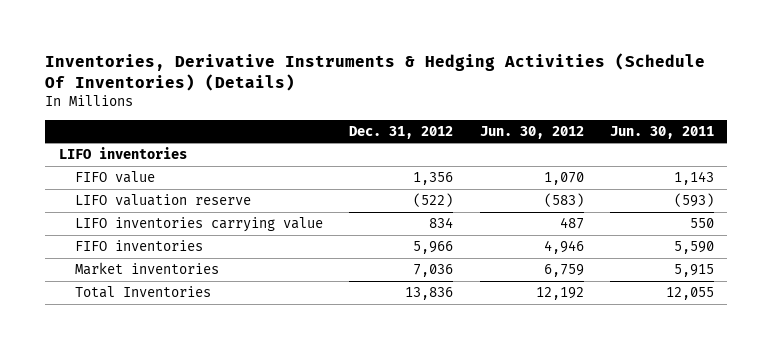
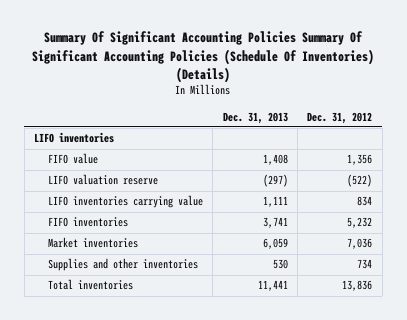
[45,52,706,91] Inventories, Derivative Instruments & Hedging Activities (Schedule Of Inventories) (Details) -> [32,31,375,83] Summary Of Significant Accounting Policies Summary Of Significant Accounting Policies (Schedule Of Inventories) (Details)
[479,125,584,139] Jun. 30, 2012 -> none
[610,125,715,139] Jun. 30, 2011 -> none
none -> [222,111,288,124] Dec. 31, 2013
[413,241,454,255] 5,966 -> [347,217,373,229] 5,232
none -> [47,258,198,272] Supplies and other inventories
[74,286,211,299] Total Inventories -> [47,279,133,291] Total inventories

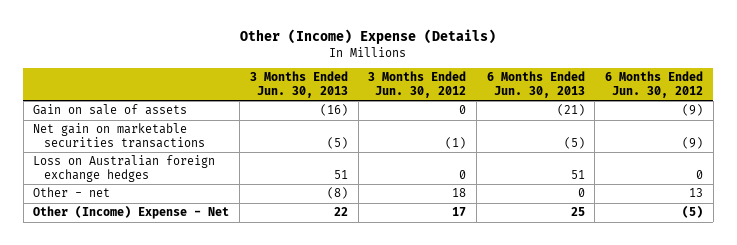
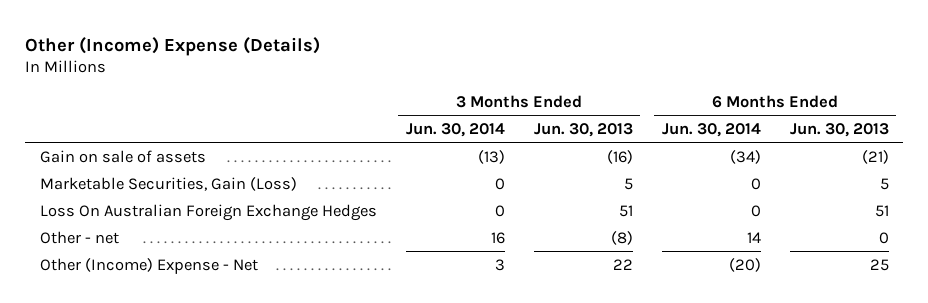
[368,71,467,99] 3 Months Ended Jun. 30, 2012 -> none
[605,71,704,99] 6 Months Ended Jun. 30, 2012 -> none
none -> [405,123,505,138] Jun. 30, 2014
none -> [661,123,761,138] Jun. 30, 2014
[33,123,205,149] Net gain on marketable securities transactions -> [39,176,297,191] Marketable Securities, Gain (Loss)
[326,137,348,150] (5) -> [623,177,633,190] 5
[563,137,585,150] (5) -> [879,177,889,190] 5
[33,155,216,183] Loss on Australian foreign exchange hedges -> [39,203,377,221] Loss On Australian Foreign Exchange Hedges

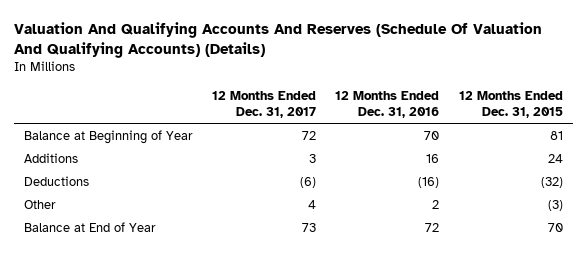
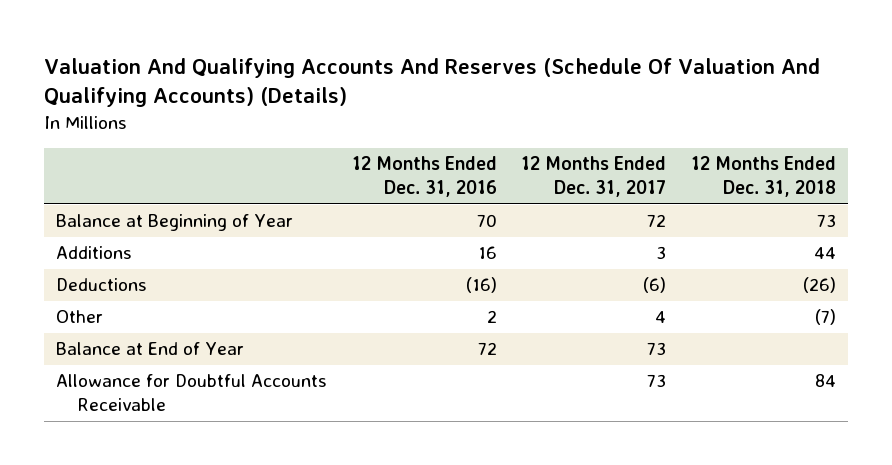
[459,90,564,119] 12 Months Ended Dec. 31, 2015 -> none
none -> [690,156,836,198] 12 Months Ended Dec. 31, 2018
none -> [56,374,328,412] Allowance for Doubtful Accounts Receivable

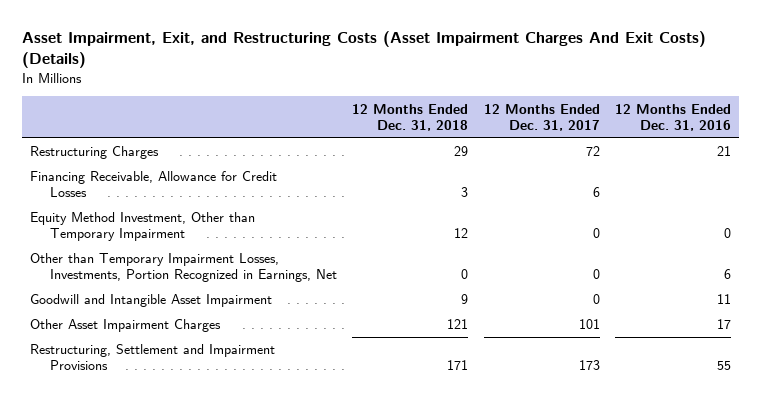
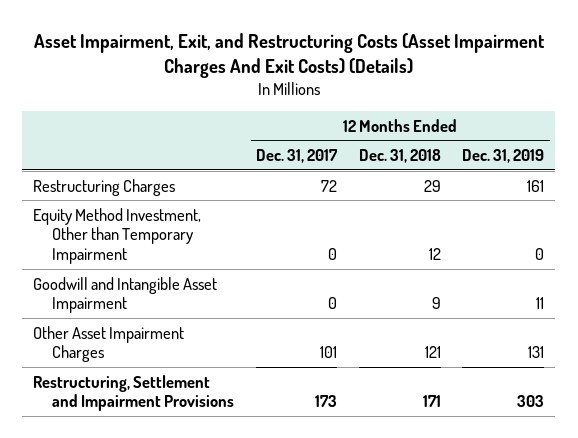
[615,103,732,131] 12 Months Ended Dec. 31, 2016 -> none
none -> [462,148,545,163] Dec. 31, 2019
[30,171,278,198] Financing Receivable, Allowance for Credit Losses -> none
[30,253,337,283] Other than Temporary Impairment Losses, Investments, Portion Recognized in Earnings, Net -> none

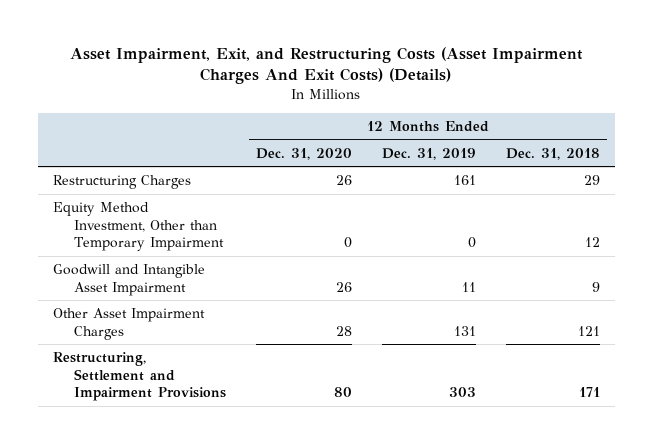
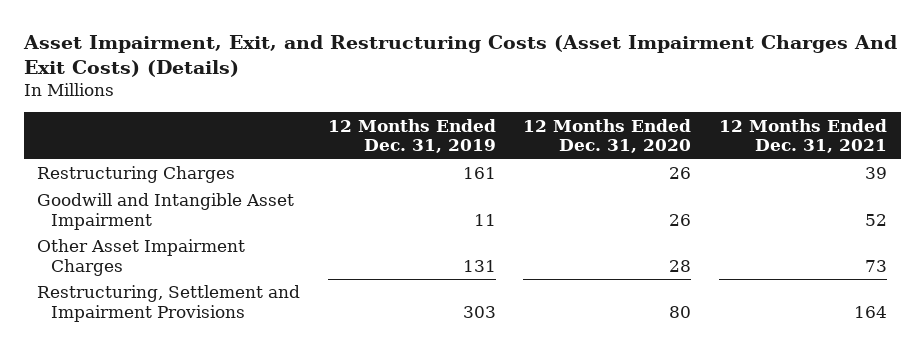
[505,147,600,160] Dec. 31, 2018 -> none
none -> [718,118,887,154] 12 Months Ended Dec. 31, 2021
[52,202,225,252] Equity Method Investment, Other than Temporary Impairment -> none

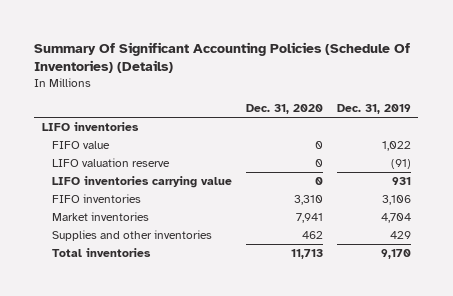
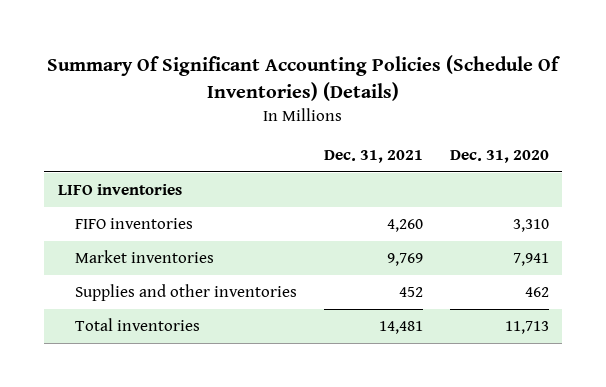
[337,104,412,115] Dec. 31, 2019 -> none
none -> [323,150,423,164] Dec. 31, 2021
[51,141,110,150] FIFO value -> none
[51,158,170,168] LIFO valuation reserve -> none
[51,176,232,189] LIFO inventories carrying value -> none

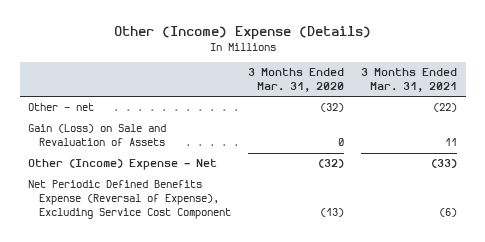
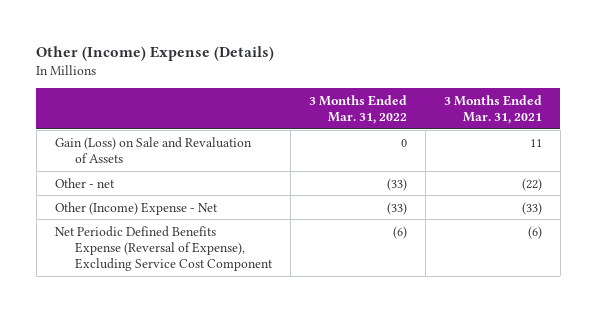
[247,68,344,92] 3 Months Ended Mar. 31, 2020 -> none
none -> [308,94,407,125] 3 Months Ended Mar. 31, 2022
[28,103,95,112] Other - net -> [54,177,115,188] Other - net

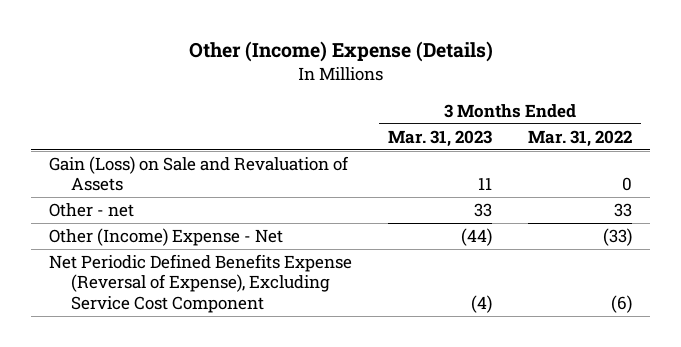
[443,94,542,125] 3 Months Ended Mar. 31, 2021 -> none
none -> [388,129,493,147] Mar. 31, 2023
[386,177,407,191] (33) -> [613,203,632,218] 33

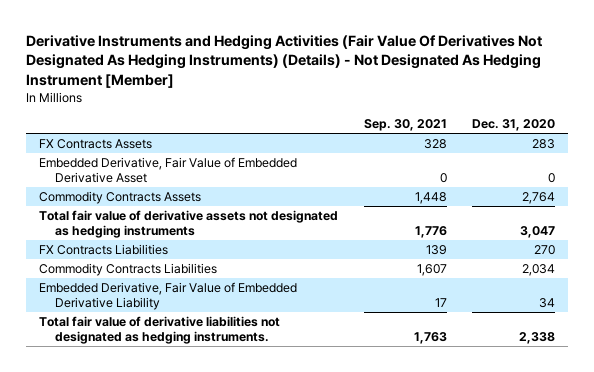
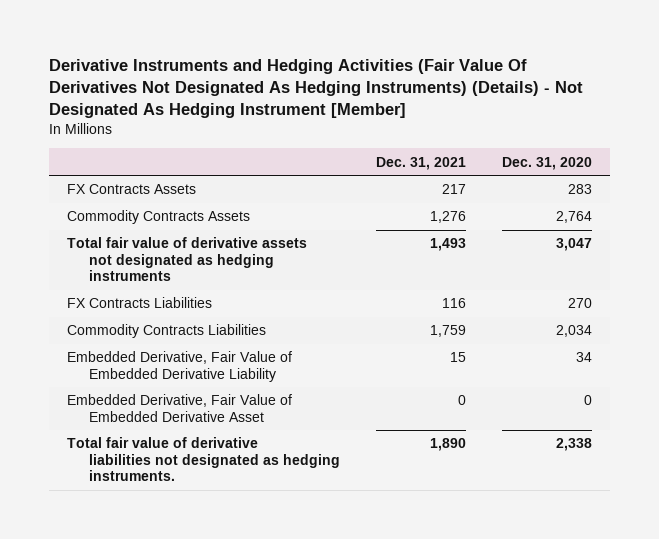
[363,119,447,132] Sep. 30, 2021 -> none
none -> [375,156,466,170] Dec. 31, 2021
[39,157,298,183] Embedded Derivative, Fair Value of Embedded Derivative Asset -> [67,394,293,422] Embedded Derivative, Fair Value of Embedded Derivative Asset

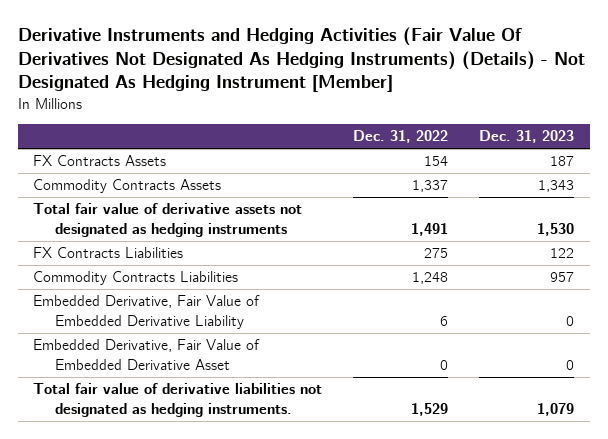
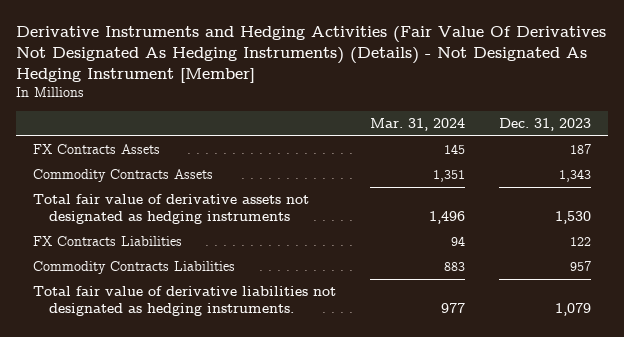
[353,130,449,144] Dec. 31, 2022 -> none
none -> [370,117,466,131] Mar. 31, 2024
[33,295,261,330] Embedded Derivative, Fair Value of Embedded Derivative Liability -> none
[33,339,261,371] Embedded Derivative, Fair Value of Embedded Derivative Asset -> none

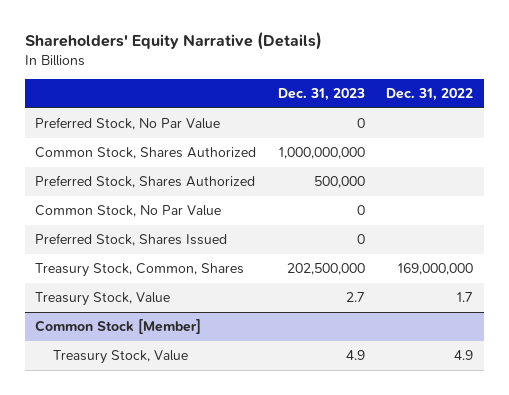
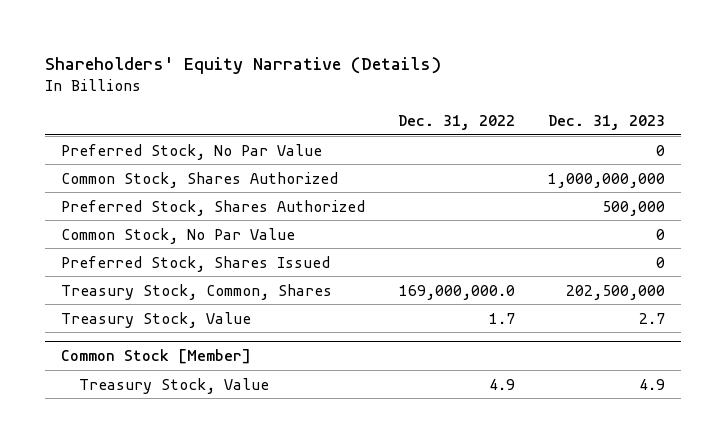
[398,263,474,276] 169,000,000 -> [398,284,515,300] 169,000,000.0

